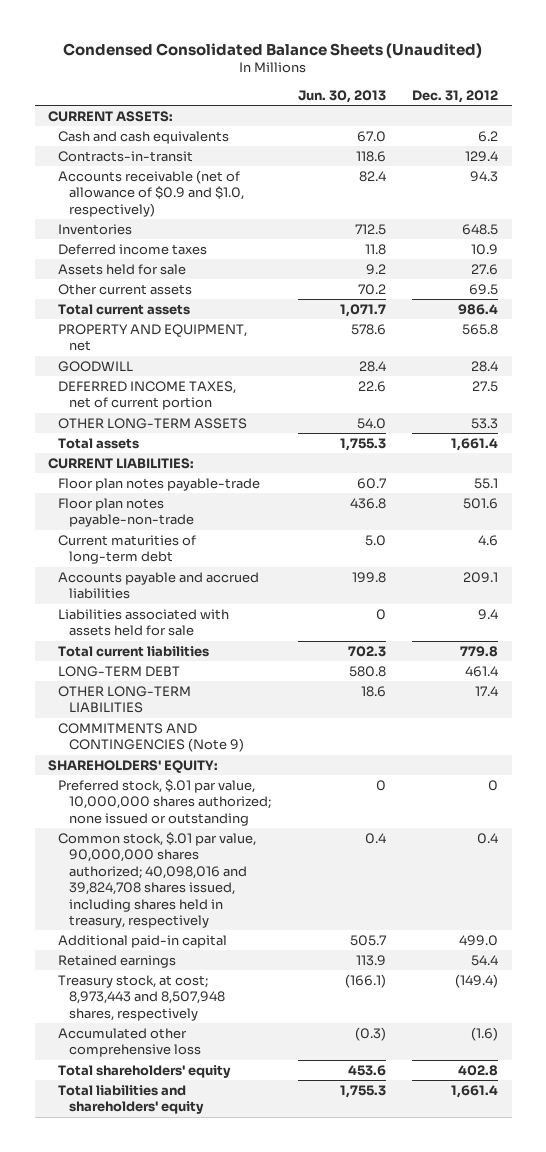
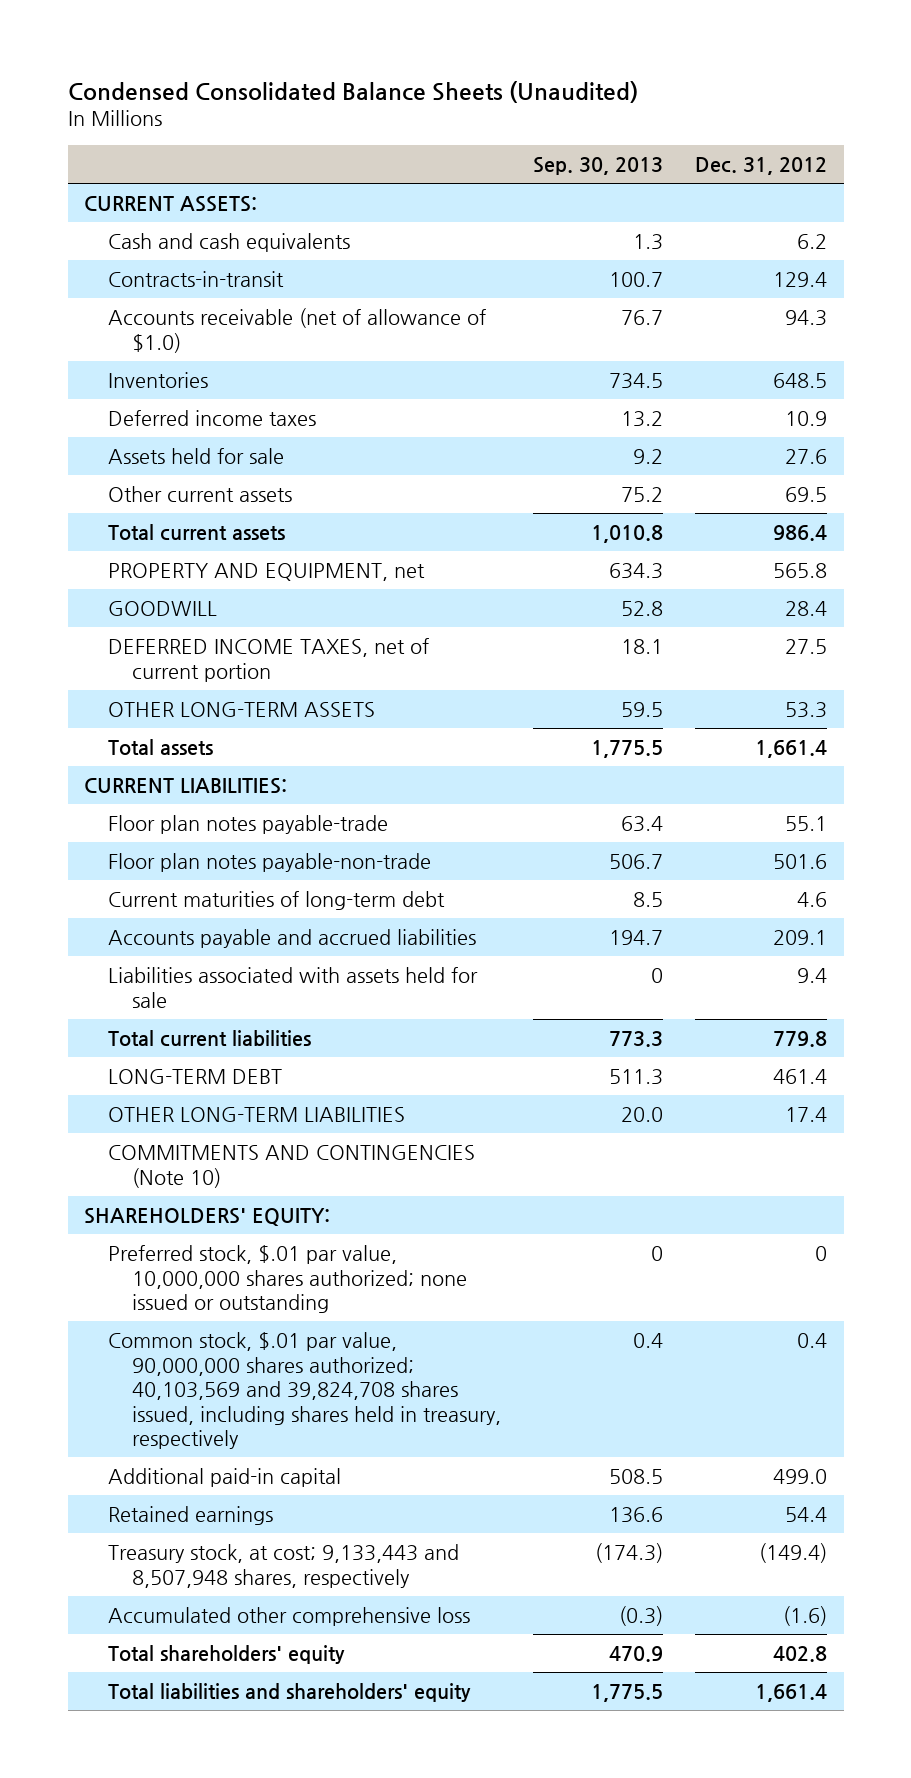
[297,89,386,103] Jun. 30, 2013 -> none
none -> [533,157,664,176] Sep. 30, 2013
[58,169,244,217] Accounts receivable (net of allowance of $0.9 and $1.0, respectively) -> [107,307,486,353] Accounts receivable (net of allowance of $1.0)
[58,722,244,753] COMMITMENTS AND CONTINGENCIES (Note 9) -> [107,1144,475,1188] COMMITMENTS AND CONTINGENCIES (Note 10)
[58,831,257,929] Common stock, $.01 par value, 90,000,000 shares authorized; 40,098,016 and 39,824,708 shares issued, including shares held in treasury, respectively -> [107,1331,501,1450] Common stock, $.01 par value, 90,000,000 shares authorized; 40,103,569 and 39,824,708 shares issued, including shares held in treasury, respectively
[58,974,225,1021] Treasury stock, at cost; 8,973,443 and 8,507,948 shares, respectively -> [107,1543,459,1588] Treasury stock, at cost; 9,133,443 and 8,507,948 shares, respectively

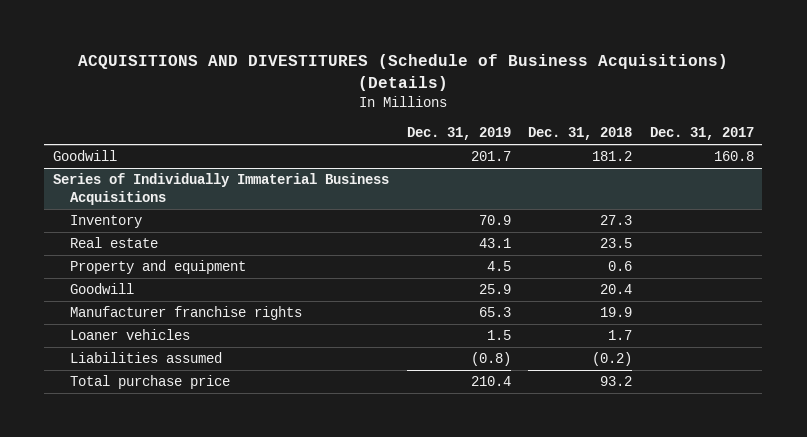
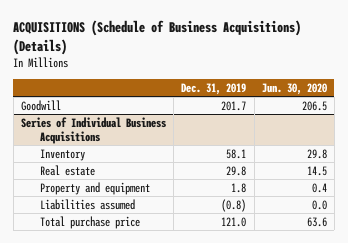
[78,54,729,92] ACQUISITIONS AND DIVESTITURES (Schedule of Business Acquisitions) (Details) -> [13,20,302,55] ACQUISITIONS (Schedule of Business Acquisitions) (Details)
[528,127,633,141] Dec. 31, 2018 -> none
[649,127,754,141] Dec. 31, 2017 -> none
none -> [261,82,327,95] Jun. 30, 2020
[69,283,134,295] Goodwill -> none
[69,306,302,321] Manufacturer franchise rights -> none
[69,329,190,341] Loaner vehicles -> none
[53,173,390,205] Series of Individually Immaterial Business Acquisitions -> [21,116,167,144] Series of Individual Business Acquisitions
[478,215,511,226] 70.9 -> [226,148,247,159] 58.1
[478,238,511,249] 43.1 -> [226,165,247,176] 29.8
[486,261,511,272] 4.5 -> [231,182,247,193] 1.8
[470,376,511,387] 210.4 -> [221,216,247,227] 121.0

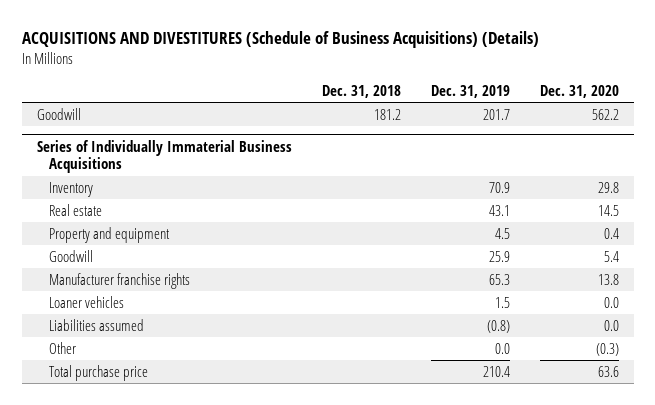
[13,20,302,55] ACQUISITIONS (Schedule of Business Acquisitions) (Details) -> [21,31,539,49] ACQUISITIONS AND DIVESTITURES (Schedule of Business Acquisitions) (Details)
[261,82,327,95] Jun. 30, 2020 -> none
none -> [321,84,401,98] Dec. 31, 2018
none -> [539,84,619,98] Dec. 31, 2020
[21,116,167,144] Series of Individual Business Acquisitions -> [36,139,292,174] Series of Individually Immaterial Business Acquisitions
[226,148,247,159] 58.1 -> [488,181,510,193] 70.9
[226,165,247,176] 29.8 -> [488,204,510,216] 43.1
[231,182,247,193] 1.8 -> [494,227,510,239] 4.5
none -> [48,249,93,262] Goodwill
none -> [48,272,190,289] Manufacturer franchise rights
none -> [48,295,124,308] Loaner vehicles
none -> [48,341,76,354] Other
[221,216,247,227] 121.0 -> [482,365,510,377] 210.4

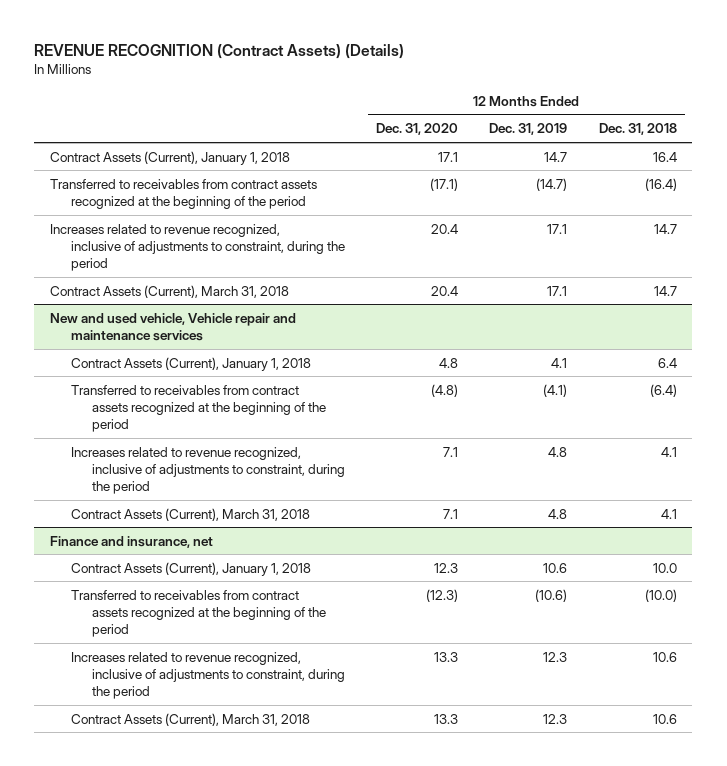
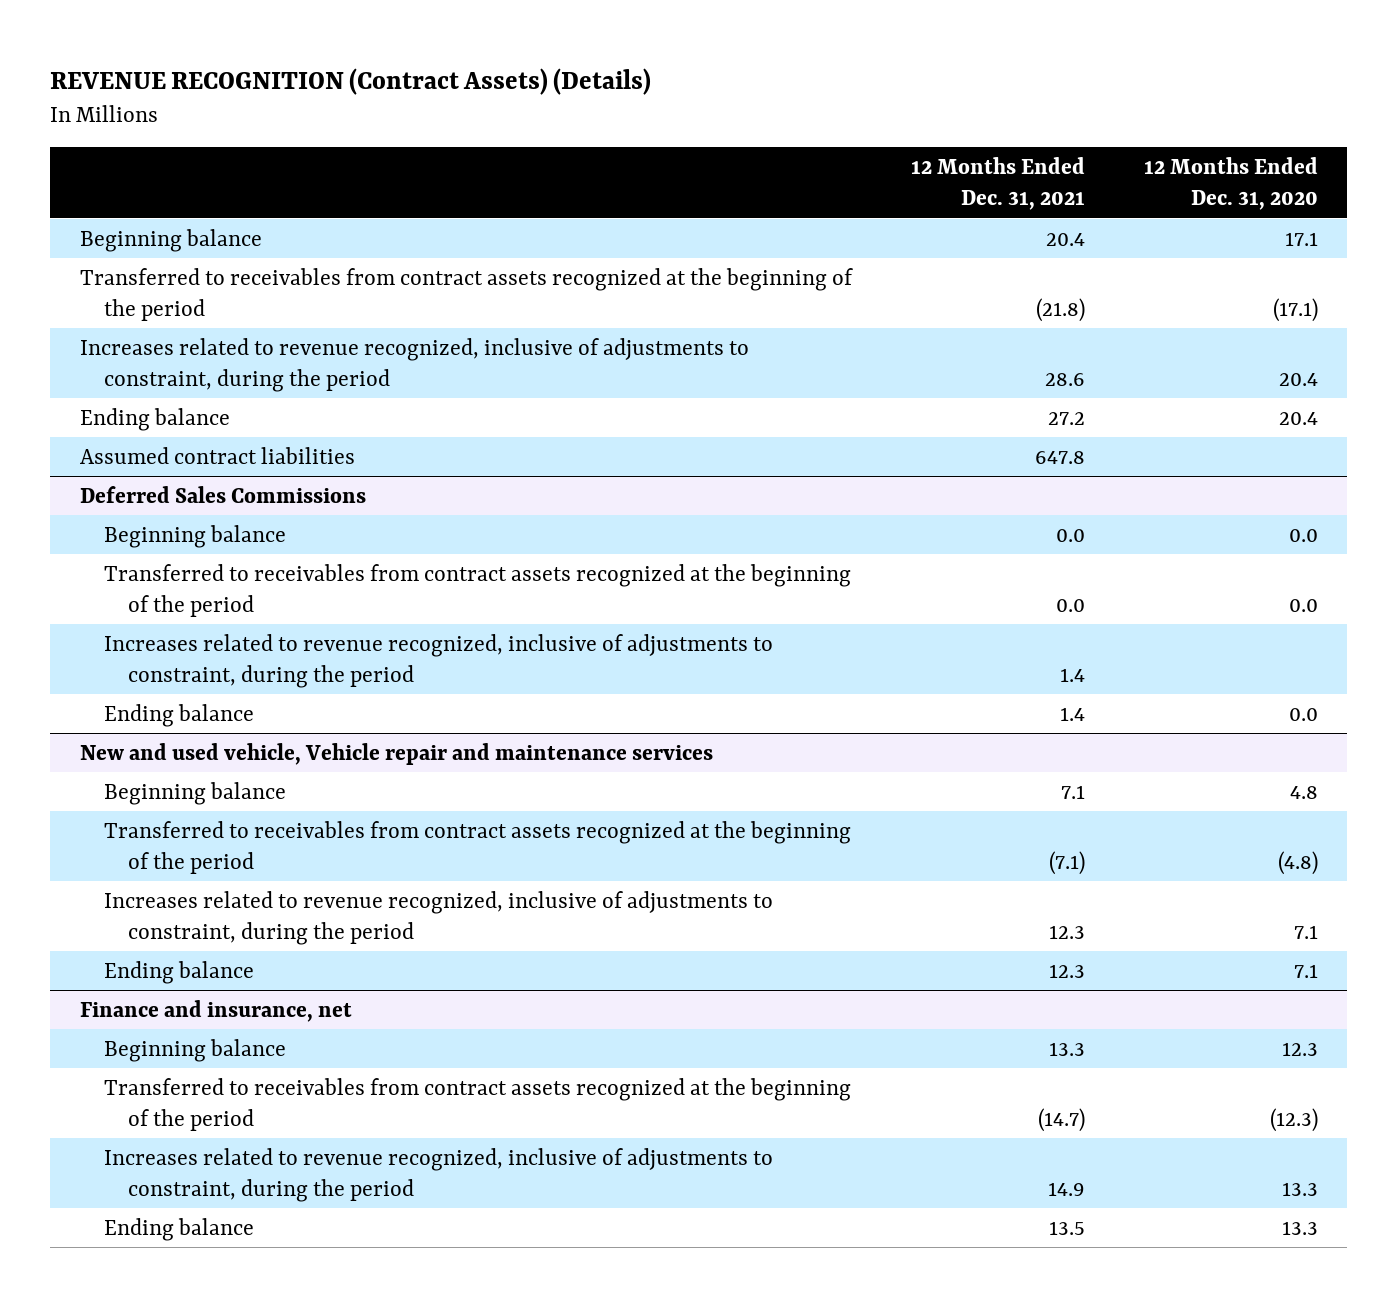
[489,123,568,136] Dec. 31, 2019 -> none
[598,123,677,136] Dec. 31, 2018 -> none
none -> [910,156,1085,211] 12 Months Ended Dec. 31, 2021
[50,150,291,165] Contract Assets (Current), January 1, 2018 -> [79,228,262,252] Beginning balance
[50,284,290,298] Contract Assets (Current), March 31, 2018 -> [79,407,230,431] Ending balance
none -> [79,446,355,464] Assumed contract liabilities
none -> [79,485,366,503] Deferred Sales Commissions
none -> [104,524,287,548] Beginning balance
none -> [104,563,852,617] Transferred to receivables from contract assets recognized at the beginning of the period
none -> [104,633,774,688] Increases related to revenue recognized, inclusive of adjustments to constraint, during the period
none -> [104,703,255,727] Ending balance
[70,356,311,371] Contract Assets (Current), January 1, 2018 -> [104,781,287,805] Beginning balance
[70,507,310,521] Contract Assets (Current), March 31, 2018 -> [104,960,255,984] Ending balance
[70,561,311,576] Contract Assets (Current), January 1, 2018 -> [104,1038,287,1062] Beginning balance
[70,712,310,726] Contract Assets (Current), March 31, 2018 -> [104,1217,255,1241] Ending balance

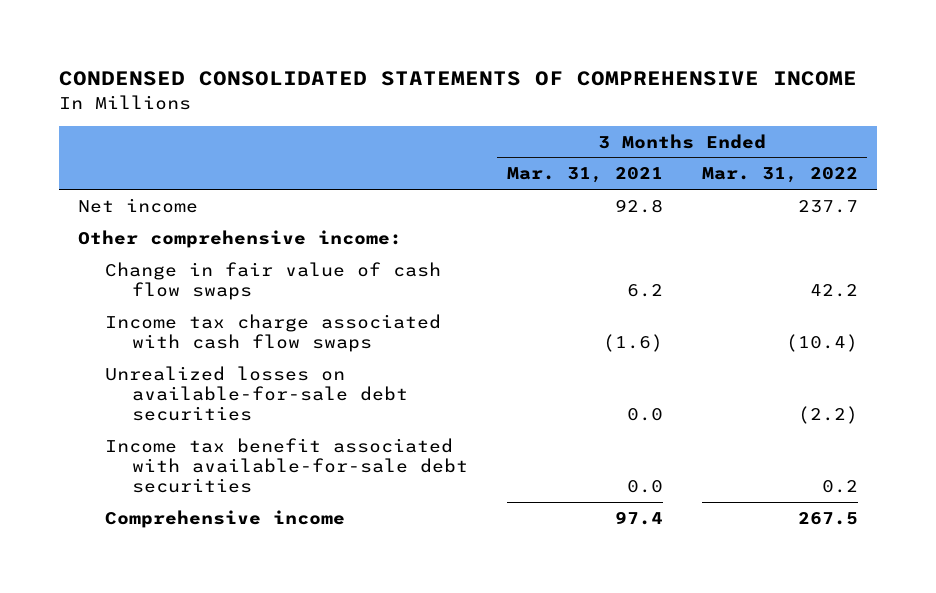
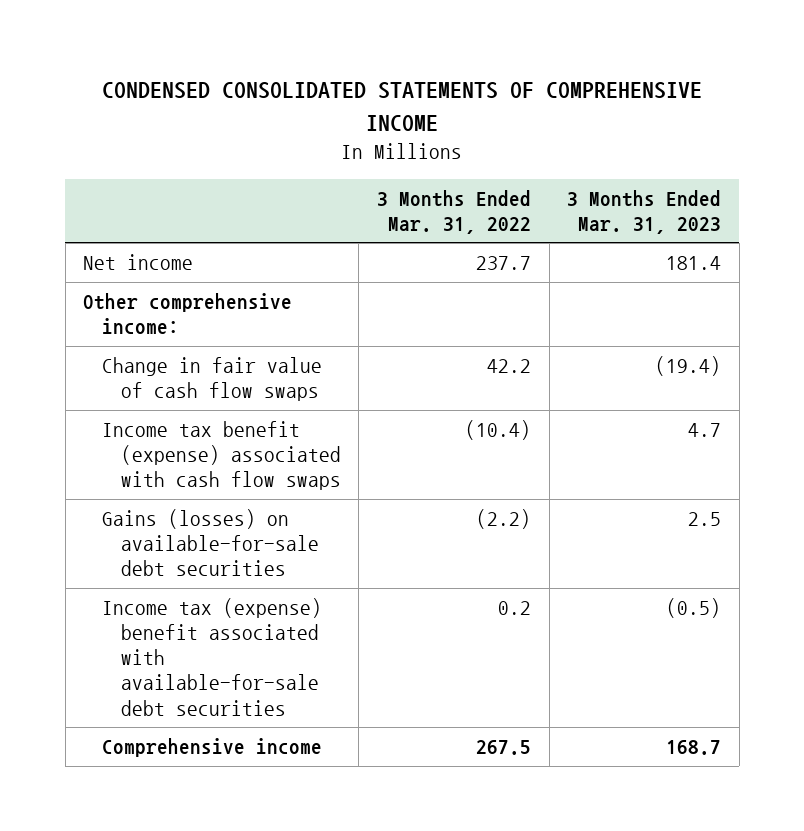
[507,167,664,184] Mar. 31, 2021 -> none
none -> [567,189,722,234] 3 Months Ended Mar. 31, 2023
[105,313,442,352] Income tax charge associated with cash flow swaps -> [101,420,341,491] Income tax benefit (expense) associated with cash flow swaps
[105,365,409,421] Unrealized losses on available-for-sale debt securities -> [101,508,319,577] Gains (losses) on available-for-sale debt securities
[105,437,469,493] Income tax benefit associated with available-for-sale debt securities -> [101,597,322,716] Income tax (expense) benefit associated with available-for-sale debt securities

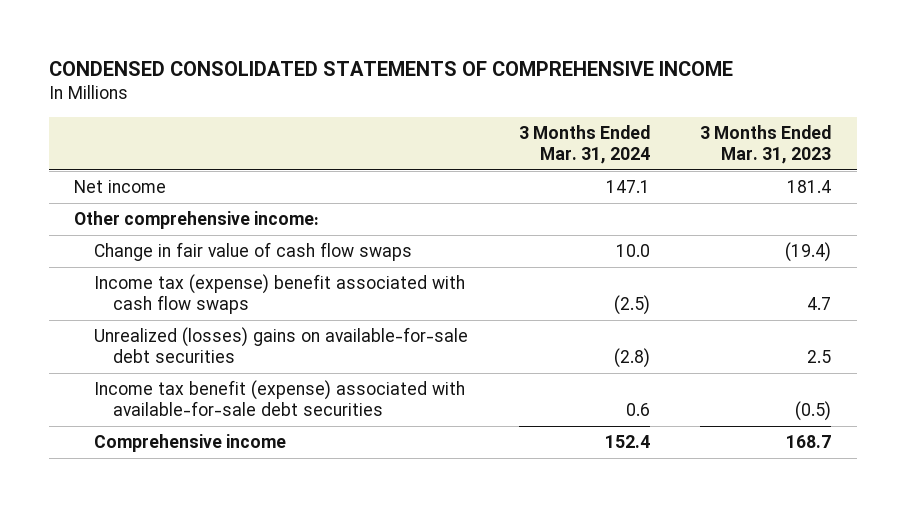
[376,189,531,234] 3 Months Ended Mar. 31, 2022 -> none
none -> [518,124,650,164] 3 Months Ended Mar. 31, 2024
[101,420,341,491] Income tax benefit (expense) associated with cash flow swaps -> [93,274,465,315] Income tax (expense) benefit associated with cash flow swaps
[101,508,319,577] Gains (losses) on available-for-sale debt securities -> [93,327,468,364] Unrealized (losses) gains on available-for-sale debt securities
[101,597,322,716] Income tax (expense) benefit associated with available-for-sale debt securities -> [93,380,465,417] Income tax benefit (expense) associated with available-for-sale debt securities

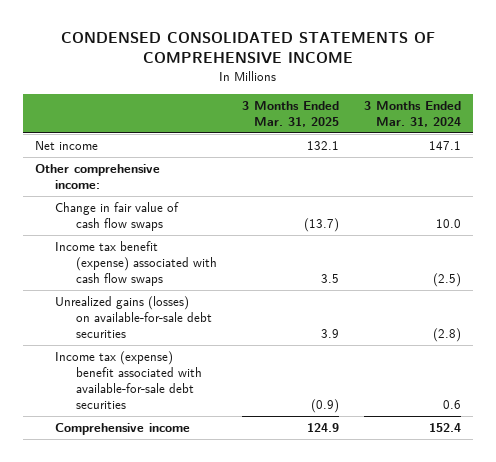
[700,124,832,164] 3 Months Ended Mar. 31, 2023 -> none
none -> [241,101,339,128] 3 Months Ended Mar. 31, 2025
[93,274,465,315] Income tax (expense) benefit associated with cash flow swaps -> [55,240,217,287] Income tax benefit (expense) associated with cash flow swaps
[93,327,468,364] Unrealized (losses) gains on available-for-sale debt securities -> [55,295,212,339] Unrealized gains (losses) on available-for-sale debt securities
[93,380,465,417] Income tax benefit (expense) associated with available-for-sale debt securities -> [55,350,202,410] Income tax (expense) benefit associated with available-for-sale debt securities

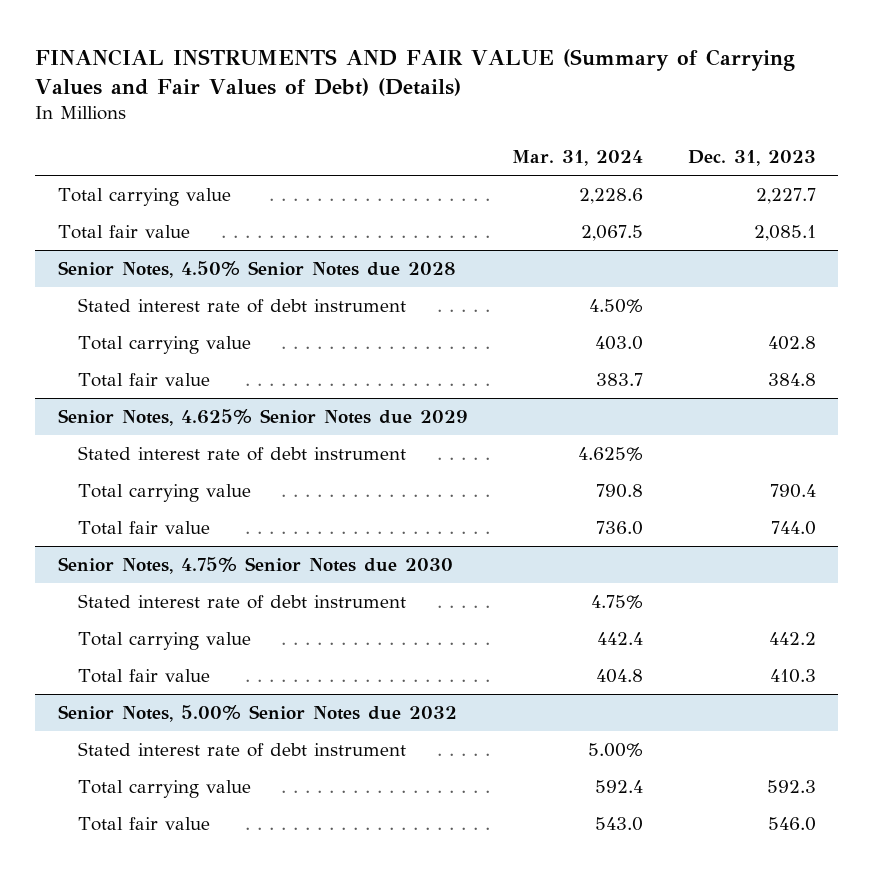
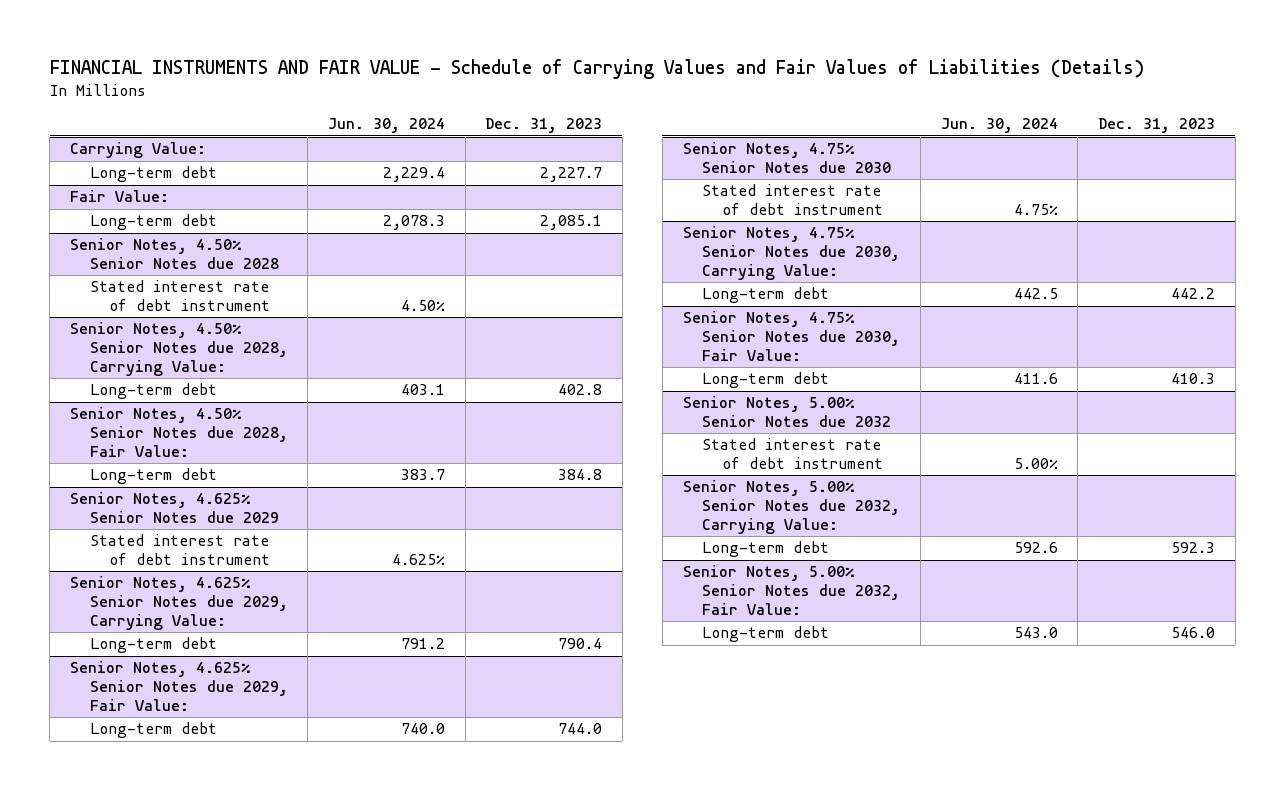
[35,48,796,96] FINANCIAL INSTRUMENTS AND FAIR VALUE (Summary of Carrying Values and Fair Values of Debt) (Details) -> [49,59,1144,80] FINANCIAL INSTRUMENTS AND FAIR VALUE - Schedule of Carrying Values and Fair Values of Liabilities (Details)
[512,150,644,167] Mar. 31, 2024 -> none
none -> [327,118,445,134] Jun. 30, 2024
none -> [69,142,206,159] Carrying Value:
[57,188,231,207] Total carrying value -> [89,166,217,183] Long-term debt
none -> [69,190,169,203] Fair Value:
[57,225,190,240] Total fair value -> [89,214,217,231] Long-term debt
none -> [69,322,288,377] Senior Notes, 4.50% Senior Notes due 2028, Carrying Value:
[77,336,251,355] Total carrying value -> [89,383,217,400] Long-term debt
none -> [69,407,288,458] Senior Notes, 4.50% Senior Notes due 2028, Fair Value:
[77,373,210,388] Total fair value -> [89,468,217,485] Long-term debt
none -> [69,576,288,631] Senior Notes, 4.625% Senior Notes due 2029, Carrying Value:
[77,484,251,503] Total carrying value -> [89,637,217,654] Long-term debt
none -> [69,661,288,712] Senior Notes, 4.625% Senior Notes due 2029, Fair Value:
[77,521,210,536] Total fair value -> [89,722,217,739] Long-term debt
none -> [682,226,901,281] Senior Notes, 4.75% Senior Notes due 2030, Carrying Value:
[77,632,251,651] Total carrying value -> [702,287,830,304] Long-term debt
none -> [682,311,901,362] Senior Notes, 4.75% Senior Notes due 2030, Fair Value:
[77,669,210,684] Total fair value -> [702,372,830,389] Long-term debt
none -> [682,480,901,535] Senior Notes, 5.00% Senior Notes due 2032, Carrying Value:
[77,780,251,799] Total carrying value -> [702,541,830,558] Long-term debt
none -> [682,565,901,616] Senior Notes, 5.00% Senior Notes due 2032, Fair Value:
[77,817,210,832] Total fair value -> [702,626,830,643] Long-term debt

